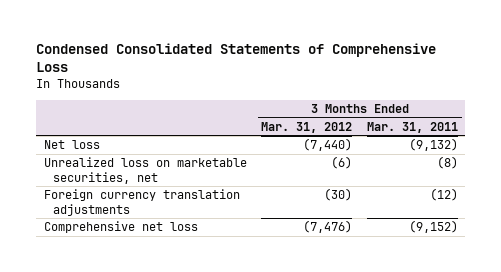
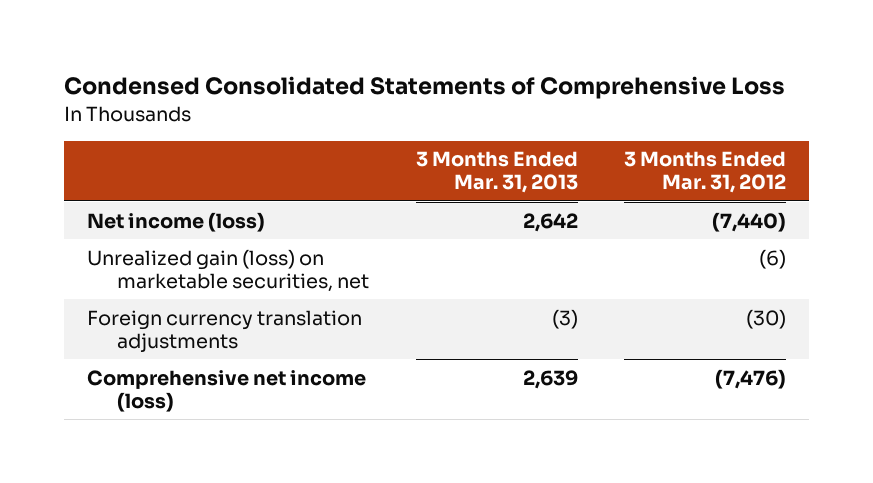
[366,121,458,133] Mar. 31, 2011 -> none
none -> [415,151,578,194] 3 Months Ended Mar. 31, 2013
[43,140,100,150] Net loss -> [87,211,266,232] Net income (loss)
[43,157,247,184] Unrealized loss on marketable securities, net -> [87,248,369,292] Unrealized gain (loss) on marketable securities, net
[43,221,198,234] Comprehensive net loss -> [87,369,367,412] Comprehensive net income (loss)

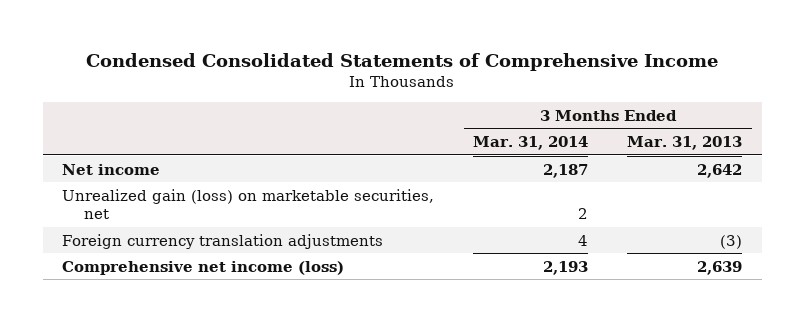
[63,76,785,100] Condensed Consolidated Statements of Comprehensive Loss -> [86,52,719,71] Condensed Consolidated Statements of Comprehensive Income
[624,151,787,194] 3 Months Ended Mar. 31, 2012 -> none
none -> [473,136,589,151] Mar. 31, 2014
[87,211,266,232] Net income (loss) -> [62,163,161,175] Net income

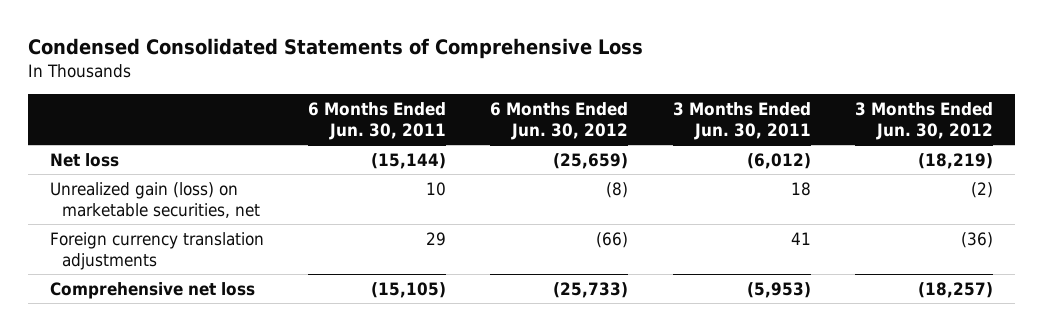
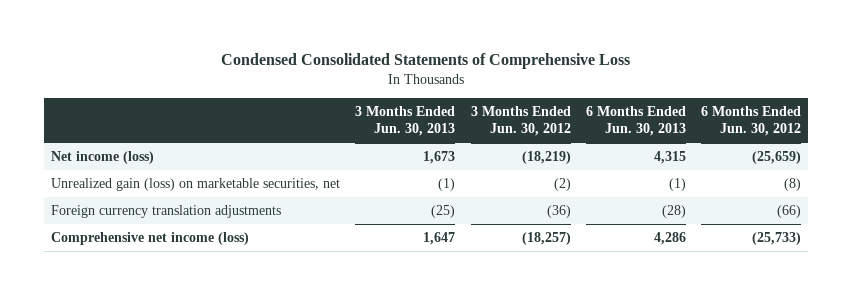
[308,101,447,141] 6 Months Ended Jun. 30, 2011 -> none
[672,101,811,141] 3 Months Ended Jun. 30, 2011 -> none
none -> [355,106,456,137] 3 Months Ended Jun. 30, 2013
none -> [585,106,686,137] 6 Months Ended Jun. 30, 2013
[49,152,119,167] Net loss -> [51,151,155,165] Net income (loss)
[49,281,255,299] Comprehensive net loss -> [51,232,250,246] Comprehensive net income (loss)

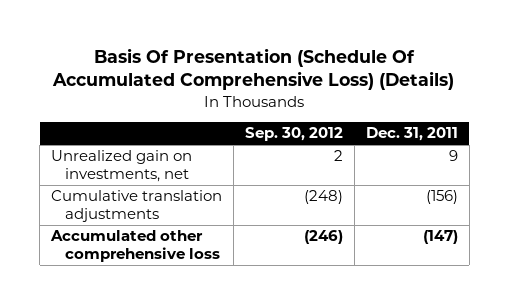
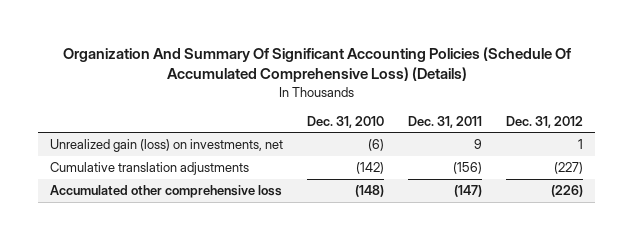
[52,48,455,91] Basis Of Presentation (Schedule Of Accumulated Comprehensive Loss) (Details) -> [62,46,571,82] Organization And Summary Of Significant Accounting Policies (Schedule Of Accumulated Comprehensive Loss) (Details)
[244,127,343,142] Sep. 30, 2012 -> none
none -> [307,115,385,128] Dec. 31, 2010
none -> [506,115,584,128] Dec. 31, 2012
[51,150,193,183] Unrealized gain on investments, net -> [50,139,284,153] Unrealized gain (loss) on investments, net

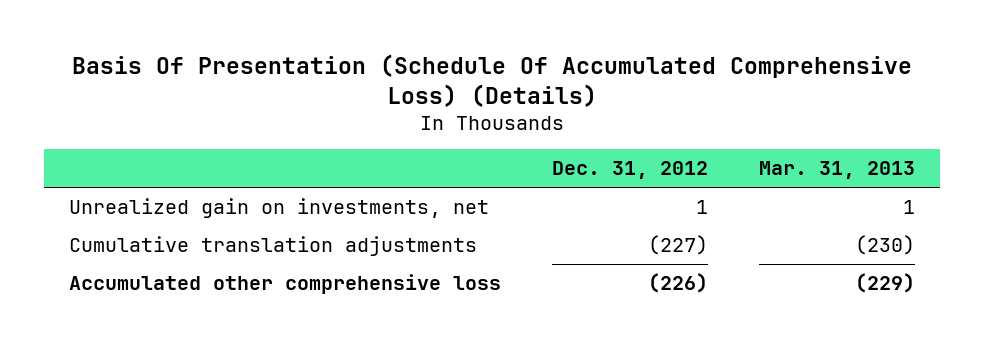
[62,46,571,82] Organization And Summary Of Significant Accounting Policies (Schedule Of Accumulated Comprehensive Loss) (Details) -> [71,53,912,107] Basis Of Presentation (Schedule Of Accumulated Comprehensive Loss) (Details)
[307,115,385,128] Dec. 31, 2010 -> none
[408,115,483,128] Dec. 31, 2011 -> none
none -> [758,161,915,180] Mar. 31, 2013
[50,139,284,153] Unrealized gain (loss) on investments, net -> [69,198,490,219] Unrealized gain on investments, net

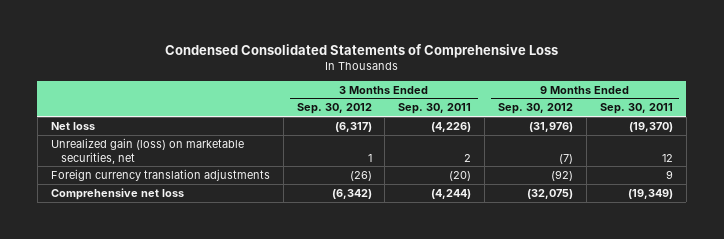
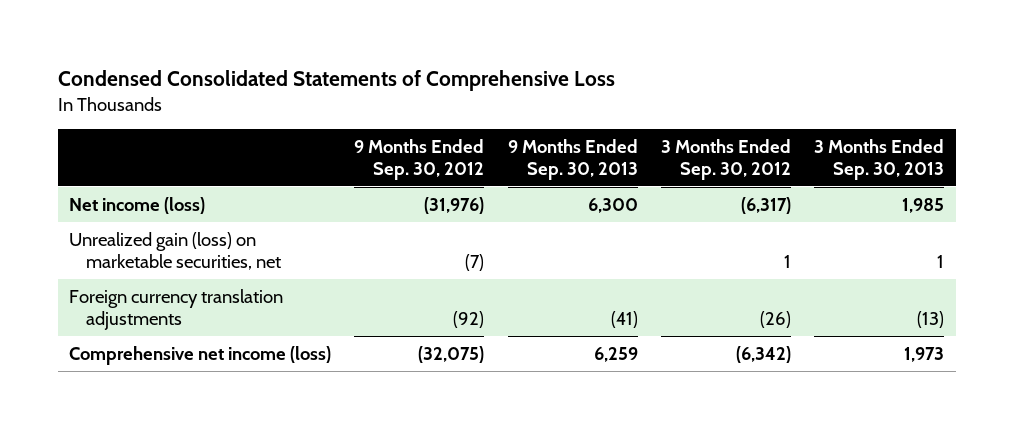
[398,103,472,115] Sep. 30, 2011 -> none
[599,103,673,115] Sep. 30, 2011 -> none
none -> [507,139,638,181] 9 Months Ended Sep. 30, 2013
none -> [814,139,945,181] 3 Months Ended Sep. 30, 2013
[50,121,95,130] Net loss -> [69,196,206,214] Net income (loss)
[50,187,184,200] Comprehensive net loss -> [69,345,332,365] Comprehensive net income (loss)

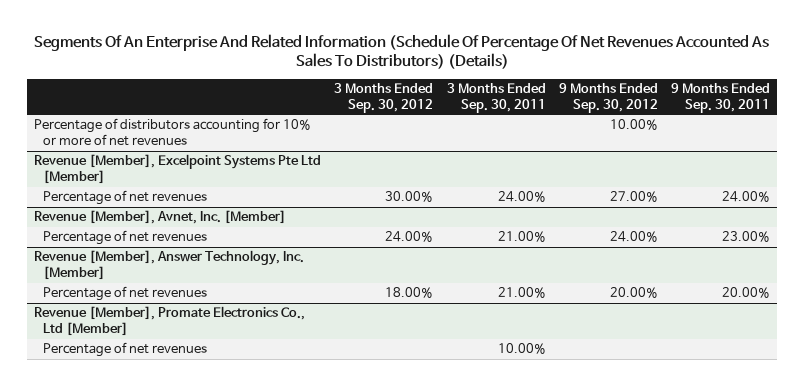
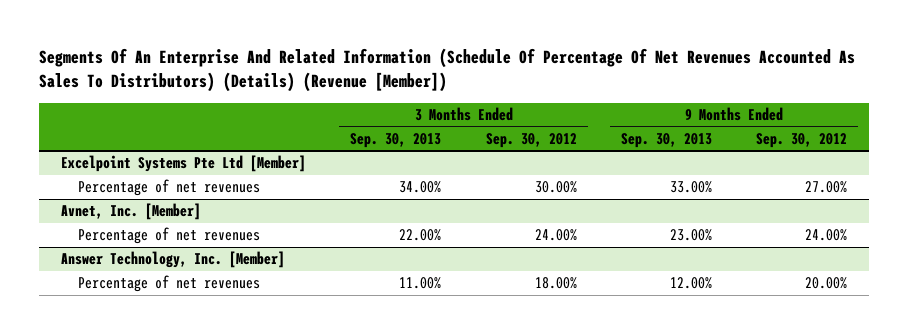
[34,33,770,70] Segments Of An Enterprise And Related Information (Schedule Of Percentage Of Net Revenues Accounted As Sales To Distributors) (Details) -> [39,48,856,93] Segments Of An Enterprise And Related Information (Schedule Of Percentage Of Net Revenues Accounted As Sales To Distributors) (Details) (Revenue [Member])
[446,82,546,113] 3 Months Ended Sep. 30, 2011 -> none
[671,82,771,113] 9 Months Ended Sep. 30, 2011 -> none
none -> [350,132,442,148] Sep. 30, 2013
none -> [620,132,712,148] Sep. 30, 2013
[34,118,312,147] Percentage of distributors accounting for 10% or more of net revenues -> none
[34,154,322,185] Revenue [Member], Excelpoint Systems Pte Ltd [Member] -> [61,155,307,173] Excelpoint Systems Pte Ltd [Member]
[34,210,287,225] Revenue [Member], Avnet, Inc. [Member] -> [61,203,202,221] Avnet, Inc. [Member]
[34,250,305,281] Revenue [Member], Answer Technology, Inc. [Member] -> [61,251,286,269] Answer Technology, Inc. [Member]
[34,306,306,337] Revenue [Member], Promate Electronics Co., Ltd [Member] -> none
[43,342,208,358] Percentage of net revenues -> none

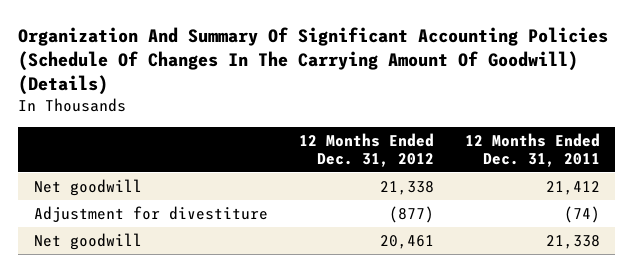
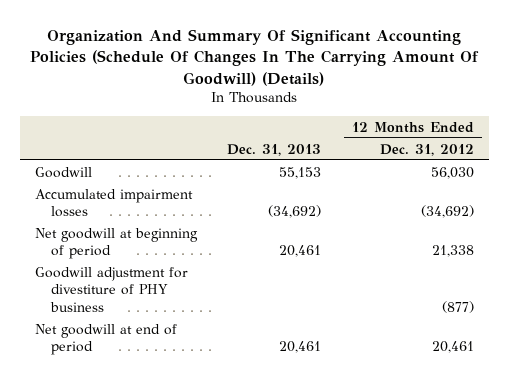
[464,132,600,167] 12 Months Ended Dec. 31, 2011 -> none
none -> [227,143,322,156] Dec. 31, 2013
none -> [34,166,92,178] Goodwill
none -> [34,188,193,218] Accumulated impairment losses
[33,178,142,196] Net goodwill -> [34,227,198,260] Net goodwill at beginning of period
[33,205,268,222] Adjustment for divestiture -> [34,266,188,312] Goodwill adjustment for divestiture of PHY business
[33,232,142,250] Net goodwill -> [34,323,177,356] Net goodwill at end of period

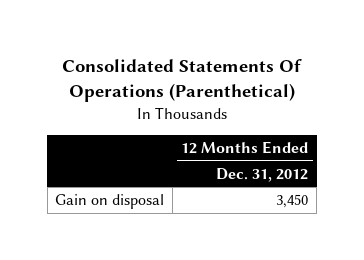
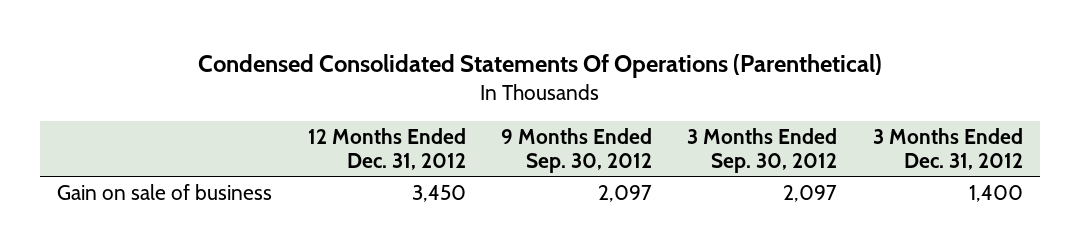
[61,59,302,103] Consolidated Statements Of Operations (Parenthetical) -> [198,54,883,79] Condensed Consolidated Statements Of Operations (Parenthetical)
none -> [501,127,653,174] 9 Months Ended Sep. 30, 2012
none -> [687,127,838,174] 3 Months Ended Sep. 30, 2012
none -> [872,127,1023,171] 3 Months Ended Dec. 31, 2012
[55,194,165,210] Gain on disposal -> [57,183,273,200] Gain on sale of business

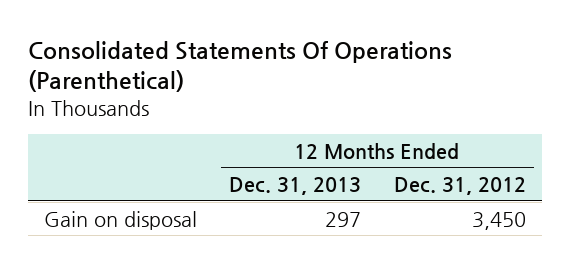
[198,54,883,79] Condensed Consolidated Statements Of Operations (Parenthetical) -> [27,41,452,93] Consolidated Statements Of Operations (Parenthetical)
[501,127,653,174] 9 Months Ended Sep. 30, 2012 -> none
[687,127,838,174] 3 Months Ended Sep. 30, 2012 -> none
[872,127,1023,171] 3 Months Ended Dec. 31, 2012 -> none
none -> [229,177,362,196] Dec. 31, 2013
[57,183,273,200] Gain on sale of business -> [44,210,198,230] Gain on disposal

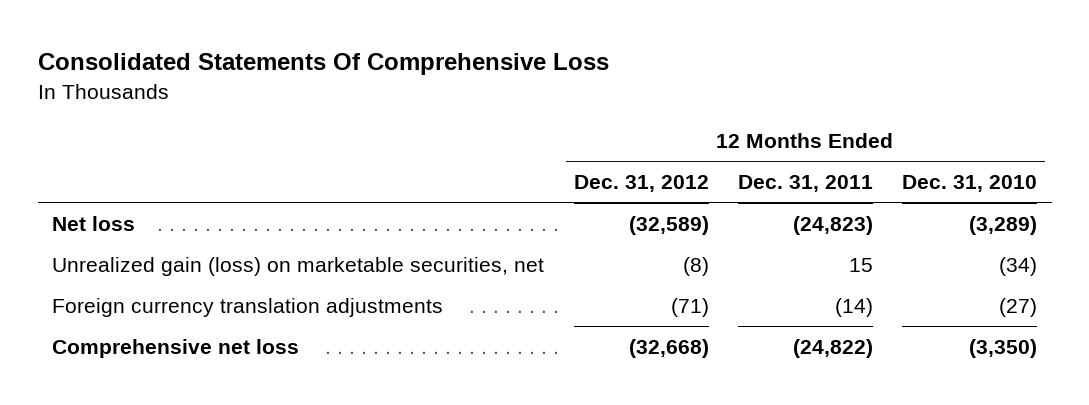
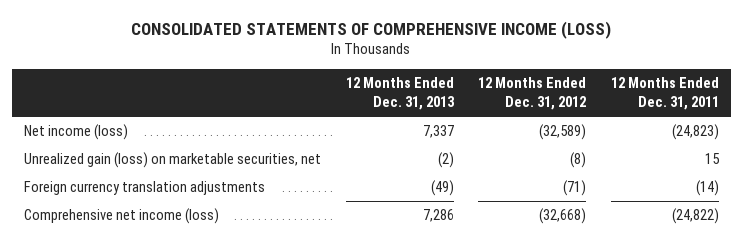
[37,53,609,76] Consolidated Statements Of Comprehensive Loss -> [131,20,612,39] CONSOLIDATED STATEMENTS OF COMPREHENSIVE INCOME (LOSS)
[902,175,1038,193] Dec. 31, 2010 -> none
none -> [345,77,455,111] 12 Months Ended Dec. 31, 2013
[52,215,136,231] Net loss -> [24,124,129,141] Net income (loss)
[52,338,300,358] Comprehensive net loss -> [24,208,220,225] Comprehensive net income (loss)

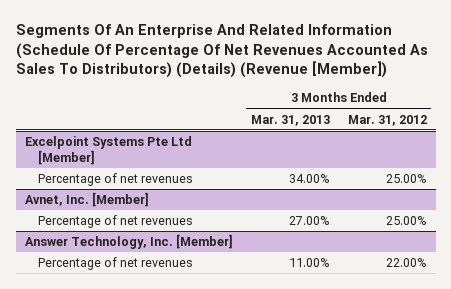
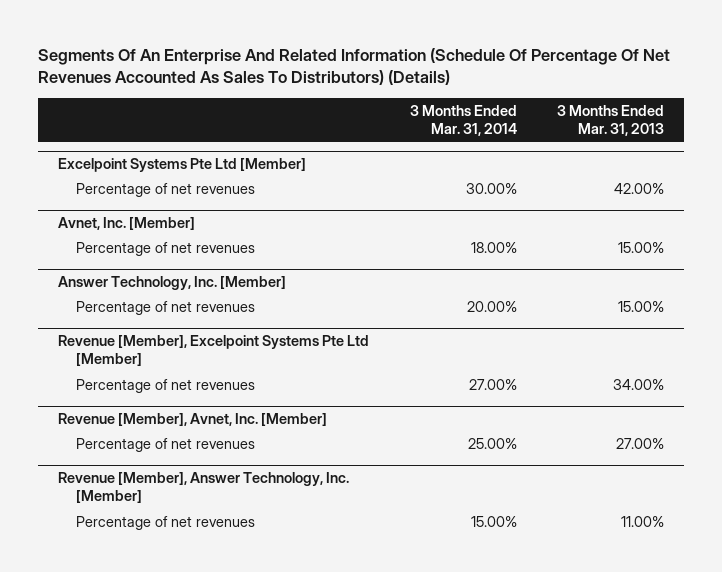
[15,24,428,79] Segments Of An Enterprise And Related Information (Schedule Of Percentage Of Net Revenues Accounted As Sales To Distributors) (Details) (Revenue [Member]) -> [38,47,671,86] Segments Of An Enterprise And Related Information (Schedule Of Percentage Of Net Revenues Accounted As Sales To Distributors) (Details)
[347,114,427,126] Mar. 31, 2012 -> none
none -> [409,104,517,136] 3 Months Ended Mar. 31, 2014
[288,174,330,184] 34.00% -> [613,182,664,194] 42.00%
[288,216,330,226] 27.00% -> [617,241,664,253] 15.00%
none -> [75,300,255,315] Percentage of net revenues
none -> [58,334,370,367] Revenue [Member], Excelpoint Systems Pte Ltd [Member]
none -> [75,378,255,393] Percentage of net revenues
none -> [58,412,328,426] Revenue [Member], Avnet, Inc. [Member]
none -> [75,437,255,452] Percentage of net revenues
none -> [58,471,350,504] Revenue [Member], Answer Technology, Inc. [Member]

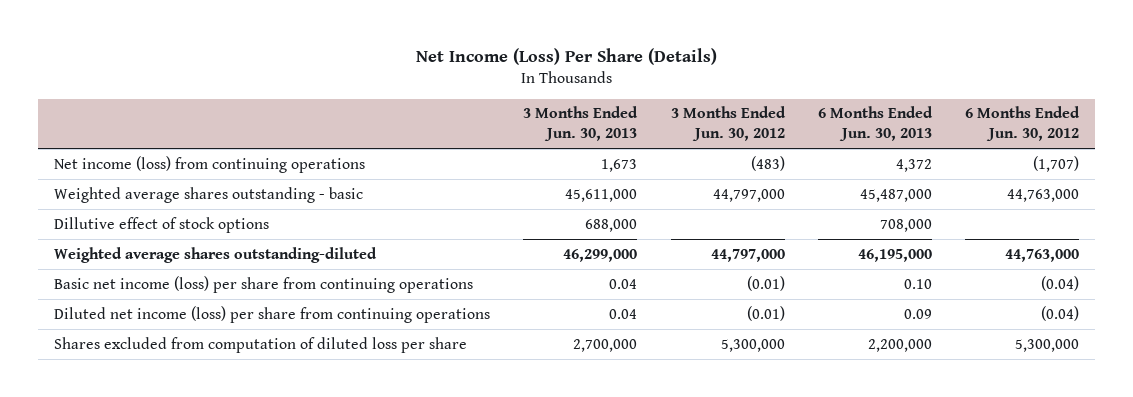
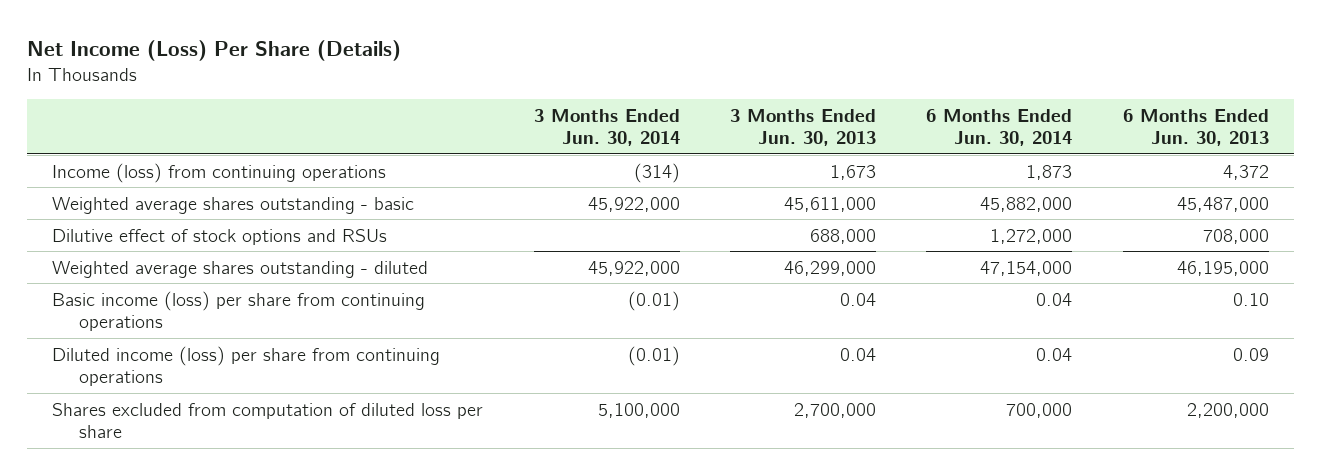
[670,106,786,142] 3 Months Ended Jun. 30, 2012 -> none
[964,106,1080,142] 6 Months Ended Jun. 30, 2012 -> none
none -> [533,108,680,147] 3 Months Ended Jun. 30, 2014
none -> [926,108,1073,147] 6 Months Ended Jun. 30, 2014
[54,155,366,173] Net income (loss) from continuing operations -> [52,162,387,183] Income (loss) from continuing operations
[54,216,270,233] Dillutive effect of stock options -> [52,228,388,245] Dilutive effect of stock options and RSUs
[54,246,378,263] Weighted average shares outstanding-diluted -> [52,260,429,278] Weighted average shares outstanding - diluted
[54,275,474,293] Basic net income (loss) per share from continuing operations -> [52,290,426,331] Basic income (loss) per share from continuing operations
[54,305,491,323] Diluted net income (loss) per share from continuing operations -> [52,345,441,386] Diluted income (loss) per share from continuing operations

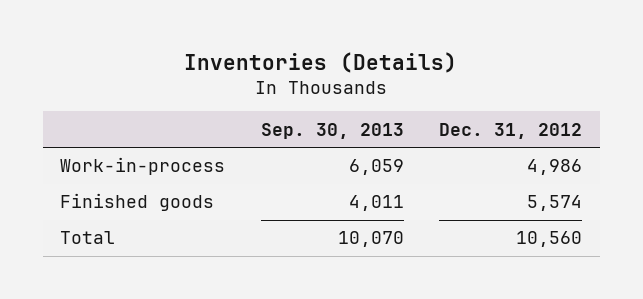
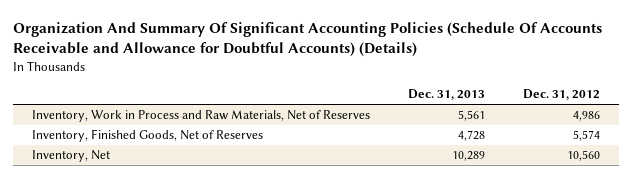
[184,51,458,73] Inventories (Details) -> [12,21,602,58] Organization And Summary Of Significant Accounting Policies (Schedule Of Accounts Receivable and Allowance for Doubtful Accounts) (Details)
[260,122,404,139] Sep. 30, 2013 -> none
none -> [407,89,485,101] Dec. 31, 2013
[60,157,226,176] Work-in-process -> [31,110,370,123] Inventory, Work in Process and Raw Materials, Net of Reserves
[60,193,215,212] Finished goods -> [31,129,263,143] Inventory, Finished Goods, Net of Reserves
[60,231,116,245] Total -> [31,150,110,163] Inventory, Net

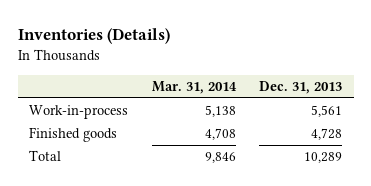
[12,21,602,58] Organization And Summary Of Significant Accounting Policies (Schedule Of Accounts Receivable and Allowance for Doubtful Accounts) (Details) -> [17,28,170,45] Inventories (Details)
[523,89,601,101] Dec. 31, 2012 -> none
none -> [151,81,237,95] Mar. 31, 2014
[31,110,370,123] Inventory, Work in Process and Raw Materials, Net of Reserves -> [29,105,129,120] Work-in-process
[31,129,263,143] Inventory, Finished Goods, Net of Reserves -> [29,127,118,143] Finished goods
[31,150,110,163] Inventory, Net -> [29,150,62,162] Total

